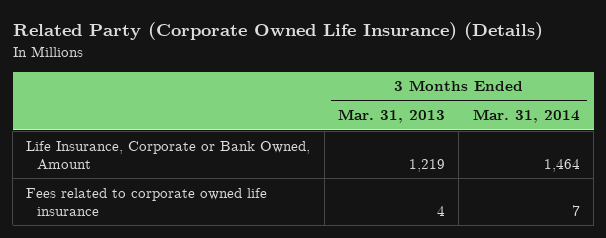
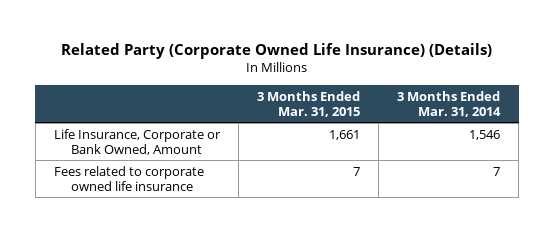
[338,109,446,124] Mar. 31, 2013 -> none
none -> [257,90,361,117] 3 Months Ended Mar. 31, 2015
[543,159,580,173] 1,464 -> [469,129,501,140] 1,546

